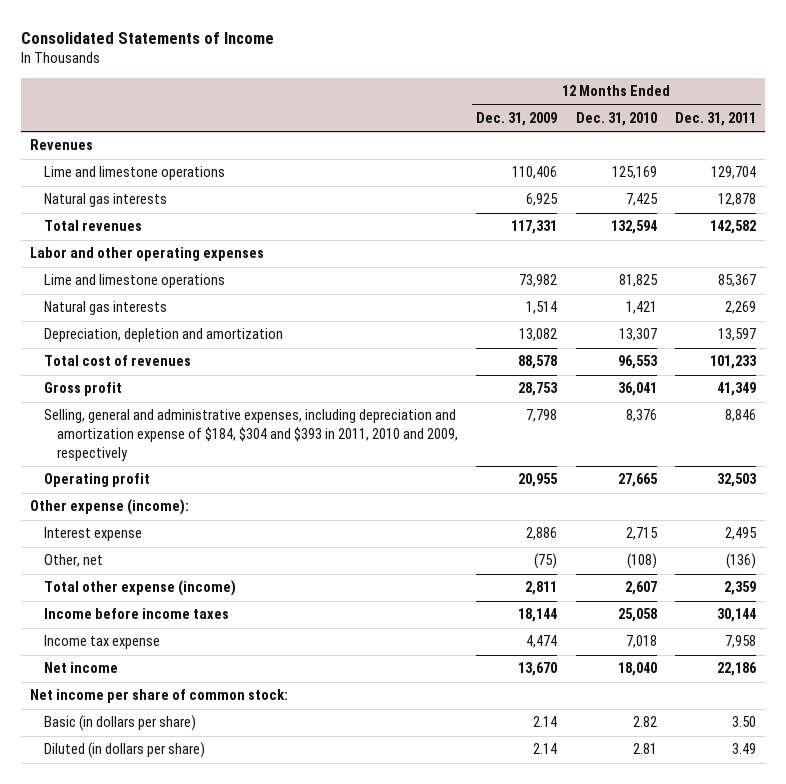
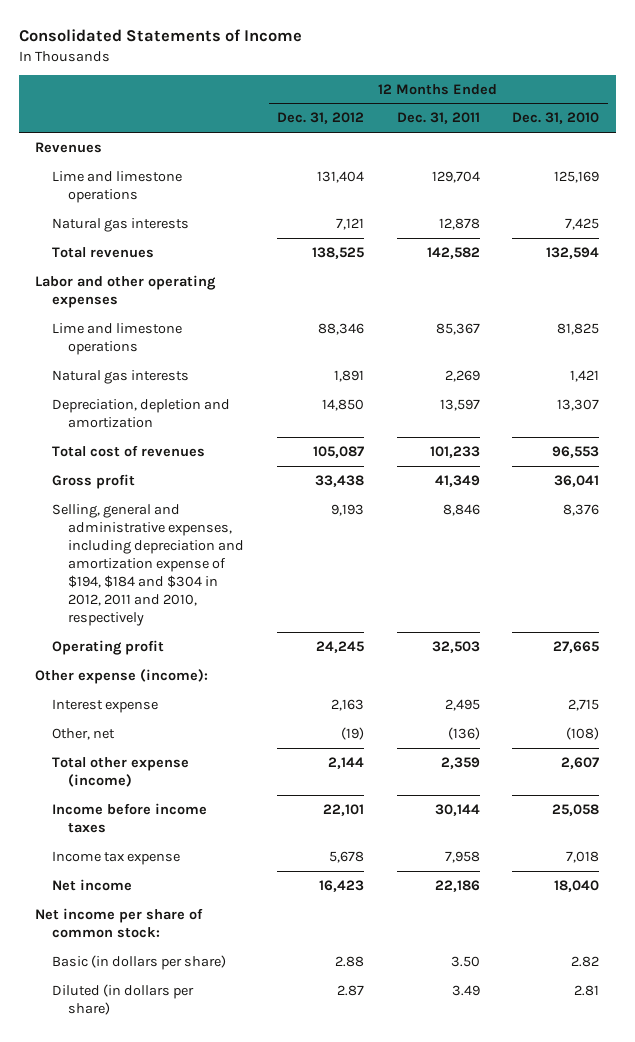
[476,111,558,126] Dec. 31, 2009 -> none
none -> [276,112,364,125] Dec. 31, 2012
[43,409,458,462] Selling, general and administrative expenses, including depreciation and amortization expense of $184, $304 and $393 in 2011, 2010 and 2009, respectively -> [51,503,245,627] Selling, general and administrative expenses, including depreciation and amortization expense of $194, $184 and $304 in 2012, 2011 and 2010, respectively

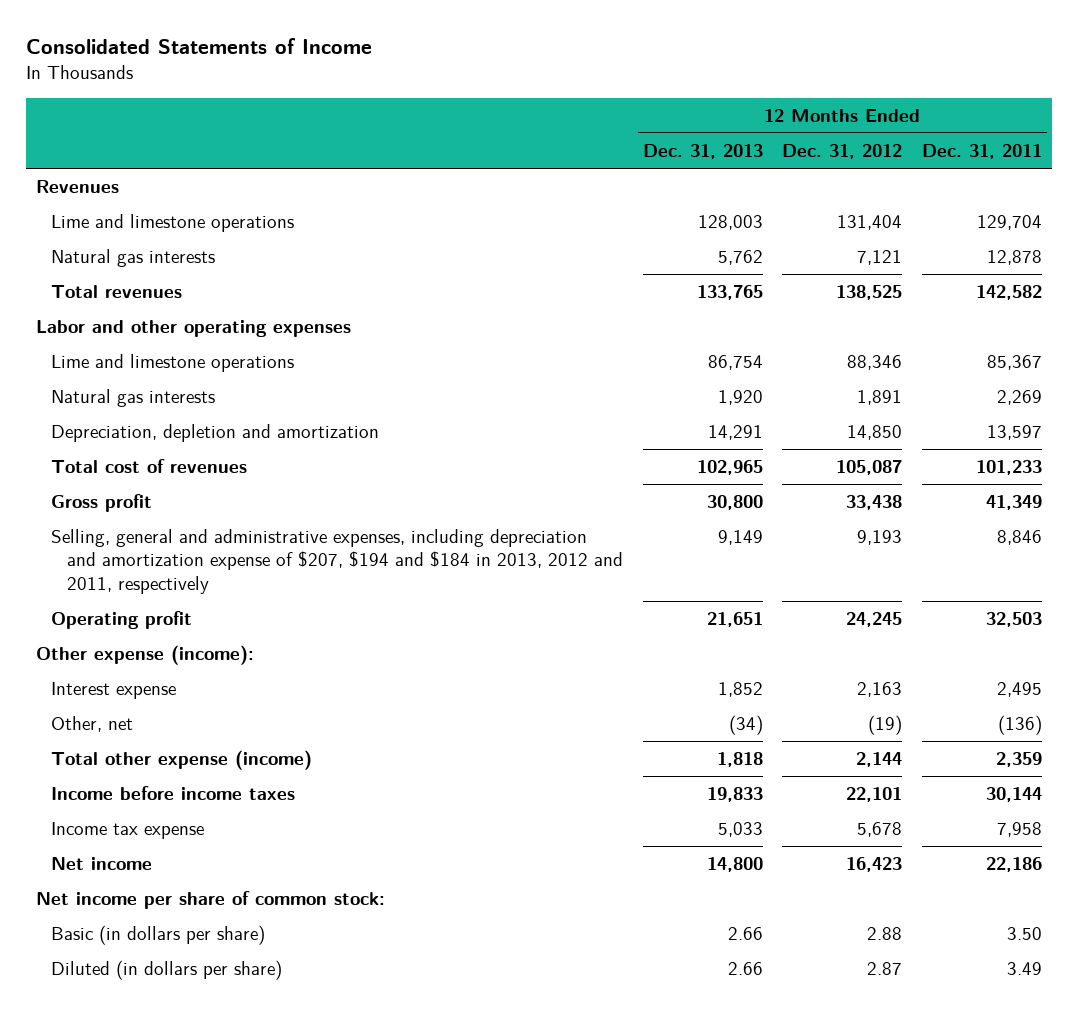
[512,112,600,125] Dec. 31, 2010 -> none
none -> [642,144,763,160] Dec. 31, 2013
[51,503,245,627] Selling, general and administrative expenses, including depreciation and amortization expense of $194, $184 and $304 in 2012, 2011 and 2010, respectively -> [51,529,624,594] Selling, general and administrative expenses, including depreciation and amortization expense of $207, $194 and $184 in 2013, 2012 and 2011, respectively

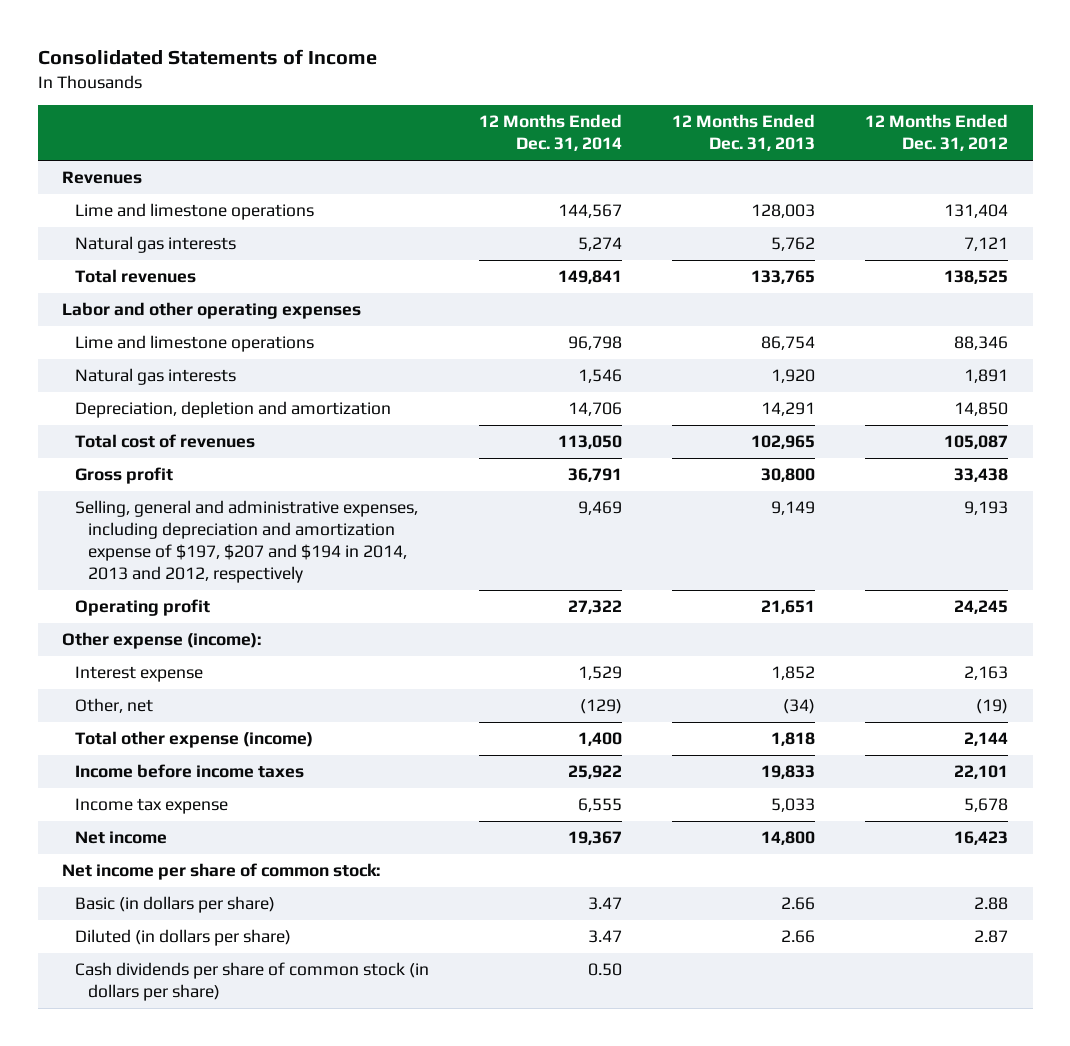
[922,144,1043,160] Dec. 31, 2011 -> none
none -> [479,114,623,152] 12 Months Ended Dec. 31, 2014
[51,529,624,594] Selling, general and administrative expenses, including depreciation and amortization expense of $207, $194 and $184 in 2013, 2012 and 2011, respectively -> [75,499,419,584] Selling, general and administrative expenses, including depreciation and amortization expense of $197, $207 and $194 in 2014, 2013 and 2012, respectively
none -> [75,961,430,1002] Cash dividends per share of common stock (in dollars per share)

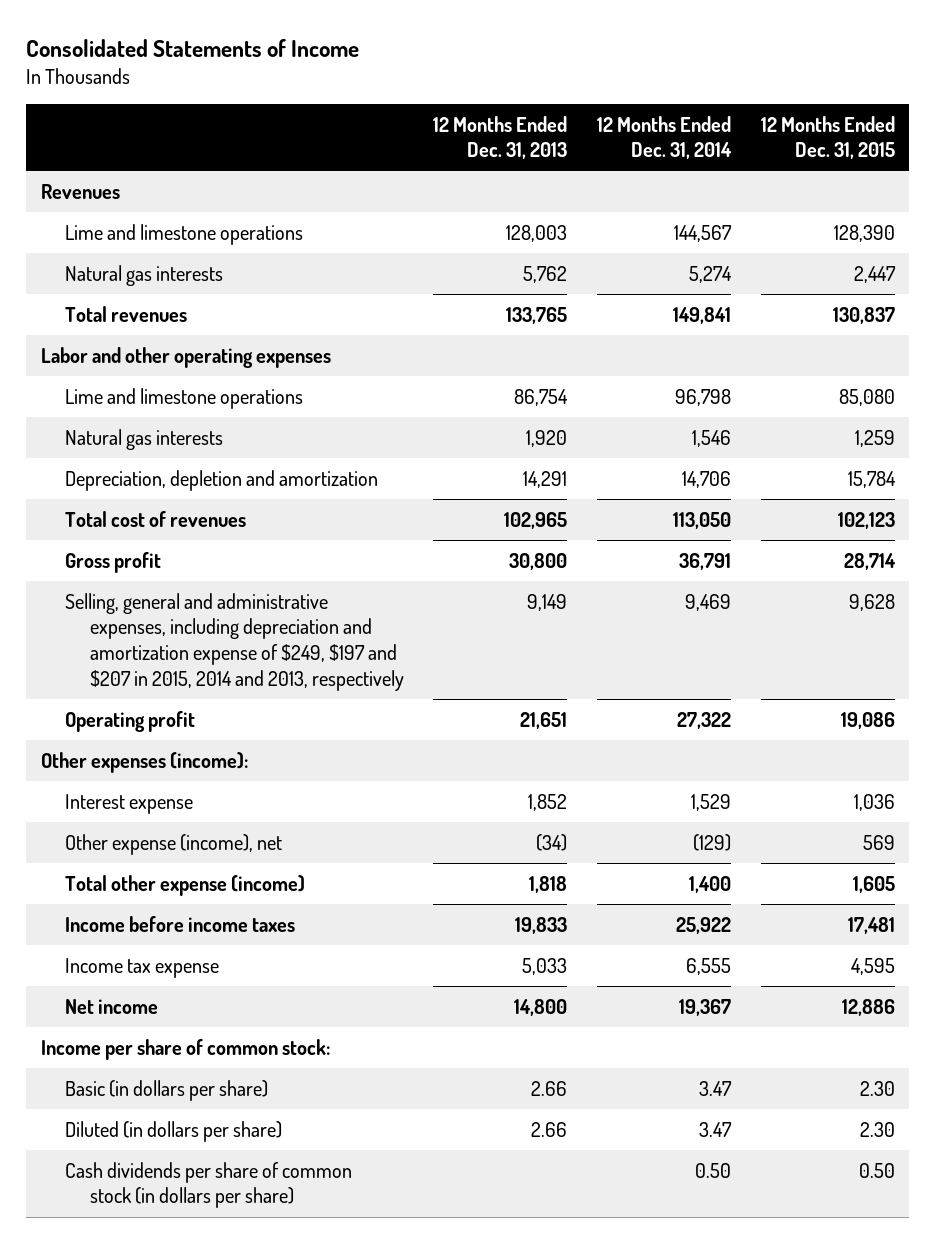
[864,114,1008,152] 12 Months Ended Dec. 31, 2012 -> none
none -> [760,115,895,160] 12 Months Ended Dec. 31, 2015
[75,499,419,584] Selling, general and administrative expenses, including depreciation and amortization expense of $197, $207 and $194 in 2014, 2013 and 2012, respectively -> [65,592,404,691] Selling, general and administrative expenses, including depreciation and amortization expense of $249, $197 and $207 in 2015, 2014 and 2013, respectively
[62,631,262,649] Other expense (income): -> [40,751,248,773] Other expenses (income):
[75,697,154,713] Other, net -> [65,833,283,855] Other expense (income), net
[62,862,381,880] Net income per share of common stock: -> [40,1038,330,1060] Income per share of common stock:

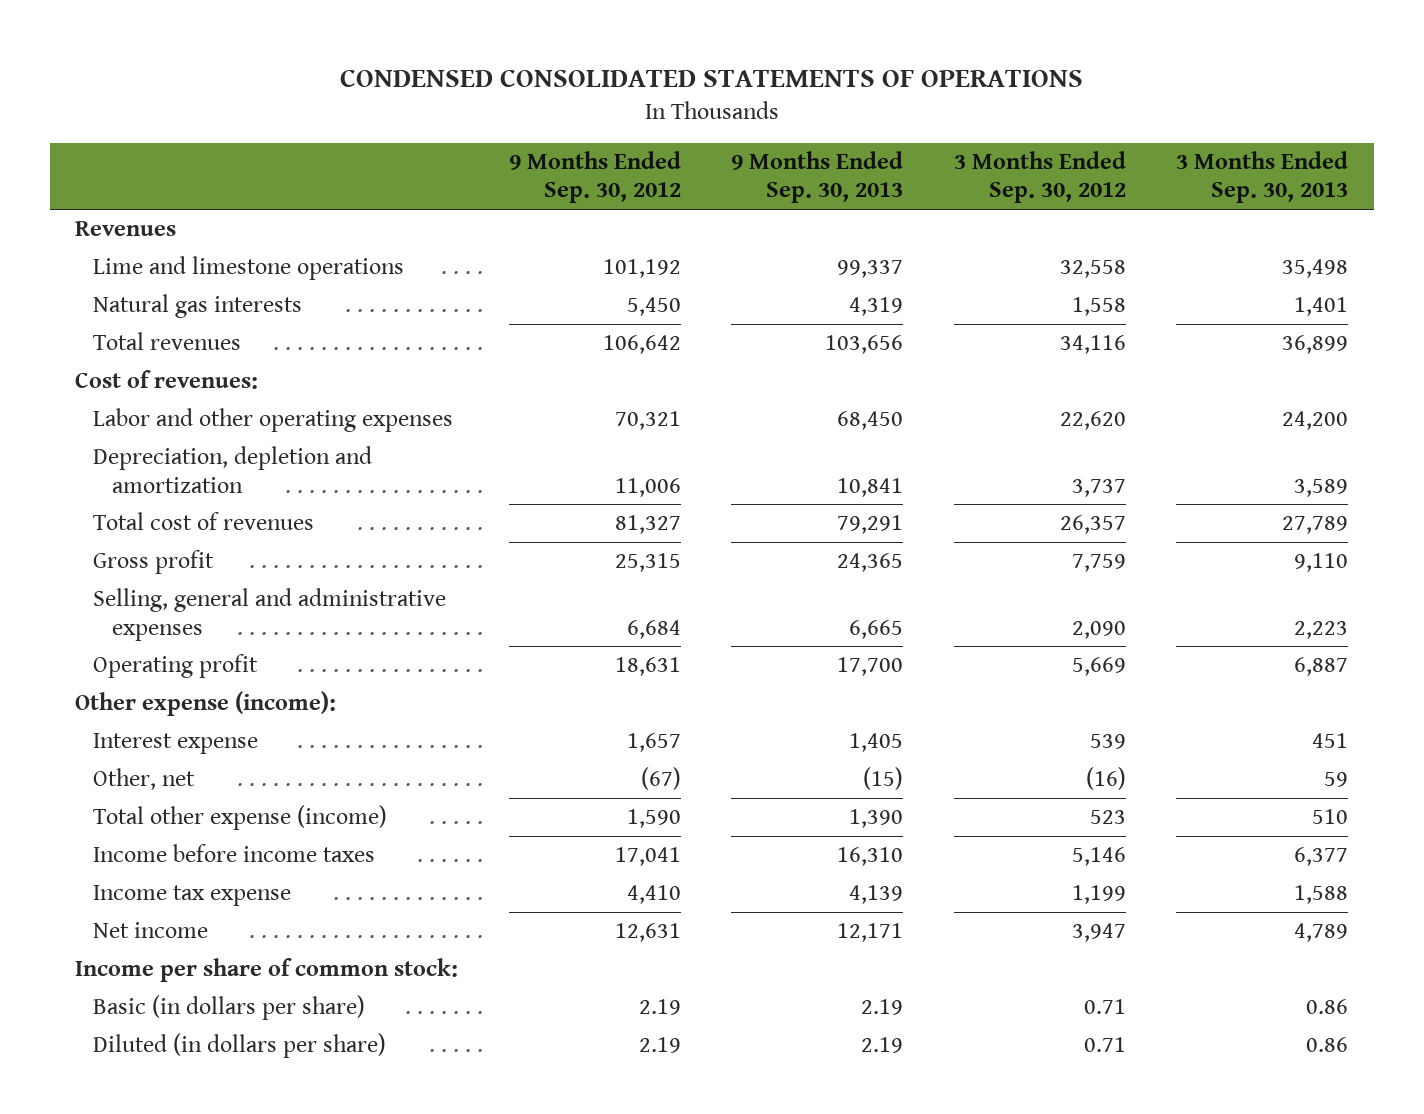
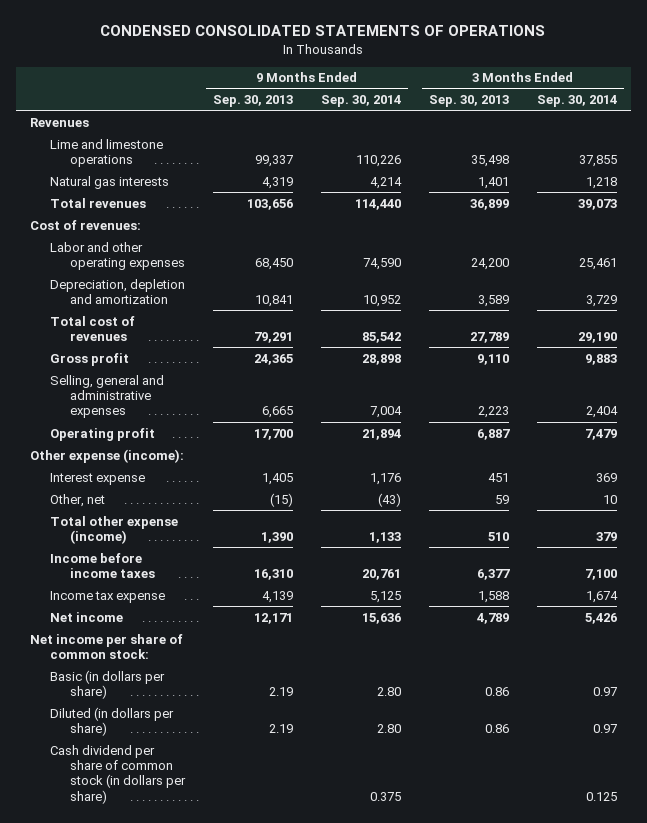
[508,151,681,204] 9 Months Ended Sep. 30, 2012 -> none
[953,151,1126,204] 3 Months Ended Sep. 30, 2012 -> none
none -> [321,95,402,108] Sep. 30, 2014
none -> [537,95,618,108] Sep. 30, 2014
[75,958,459,983] Income per share of common stock: -> [29,633,183,659] Net income per share of common stock:
none -> [49,744,187,804] Cash dividend per share of common stock (in dollars per share)

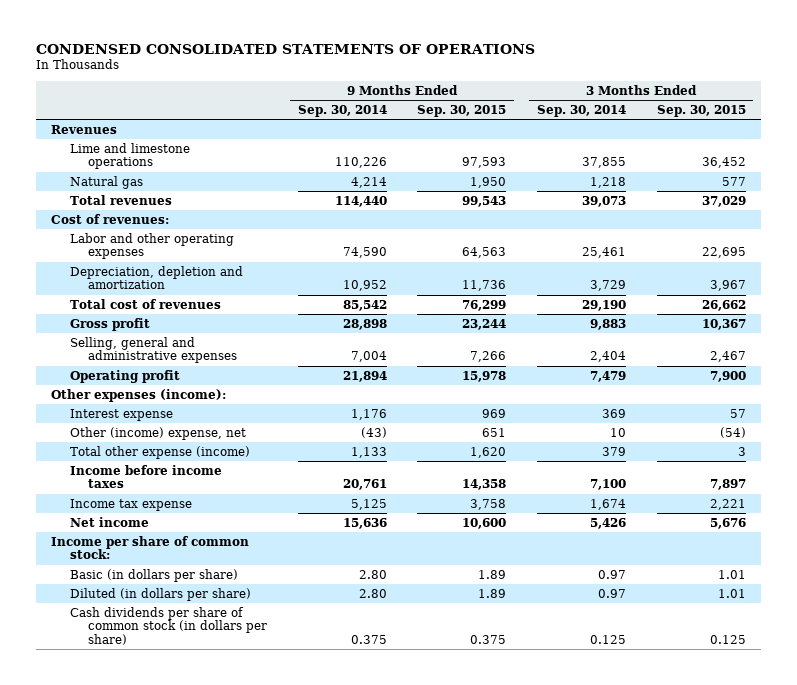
[213,95,294,108] Sep. 30, 2013 -> none
[429,95,510,108] Sep. 30, 2013 -> none
none -> [417,104,507,117] Sep. 30, 2015
none -> [656,104,746,117] Sep. 30, 2015
[49,175,169,189] Natural gas interests -> [69,175,143,189] Natural gas
[29,448,184,463] Other expense (income): -> [51,388,227,402] Other expenses (income):
[49,493,105,507] Other, net -> [69,426,246,440] Other (income) expense, net
[29,633,183,659] Net income per share of common stock: -> [51,535,250,560] Income per share of common stock:
[49,744,187,804] Cash dividend per share of common stock (in dollars per share) -> [69,606,267,645] Cash dividends per share of common stock (in dollars per share)

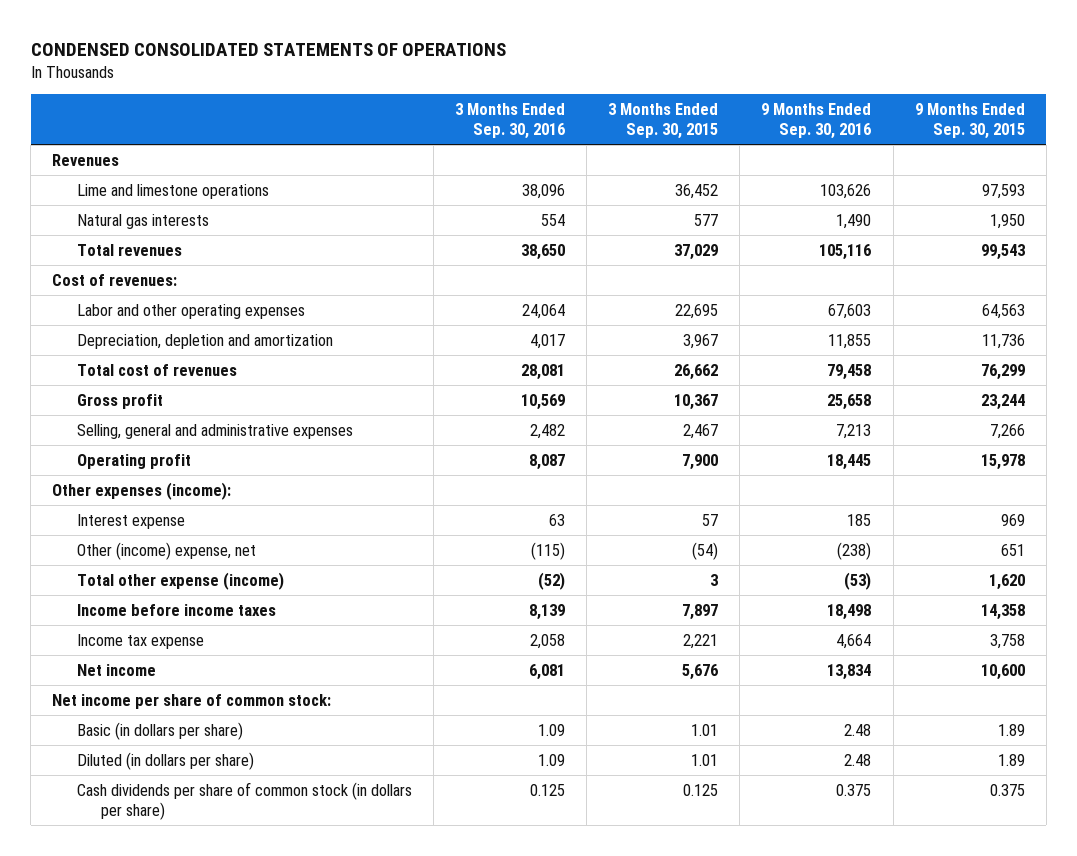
[297,104,387,117] Sep. 30, 2014 -> none
[536,104,626,117] Sep. 30, 2014 -> none
none -> [454,103,565,140] 3 Months Ended Sep. 30, 2016
none -> [761,103,872,140] 9 Months Ended Sep. 30, 2016
[69,175,143,189] Natural gas -> [76,213,209,229] Natural gas interests
[51,535,250,560] Income per share of common stock: -> [52,693,332,709] Net income per share of common stock:

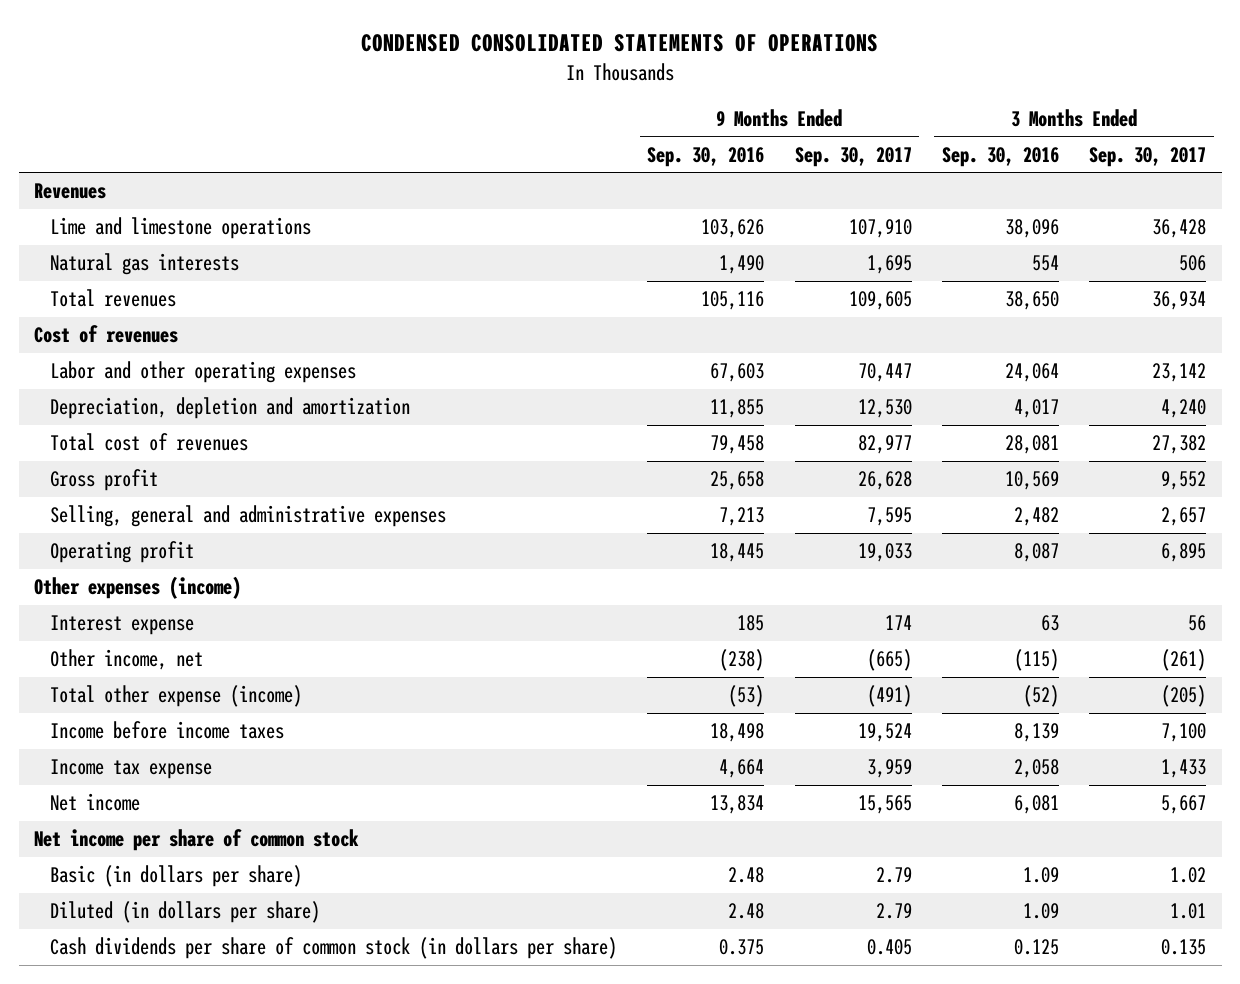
[608,103,719,140] 3 Months Ended Sep. 30, 2015 -> none
[914,103,1025,140] 9 Months Ended Sep. 30, 2015 -> none
none -> [794,146,912,167] Sep. 30, 2017
none -> [1089,146,1207,167] Sep. 30, 2017
[52,273,178,286] Cost of revenues: -> [33,325,178,344] Cost of revenues
[52,481,232,500] Other expenses (income): -> [33,576,241,600] Other expenses (income)
[76,541,256,560] Other (income) expense, net -> [49,649,203,671] Other income, net
[52,693,332,709] Net income per share of common stock: -> [33,829,359,852] Net income per share of common stock

